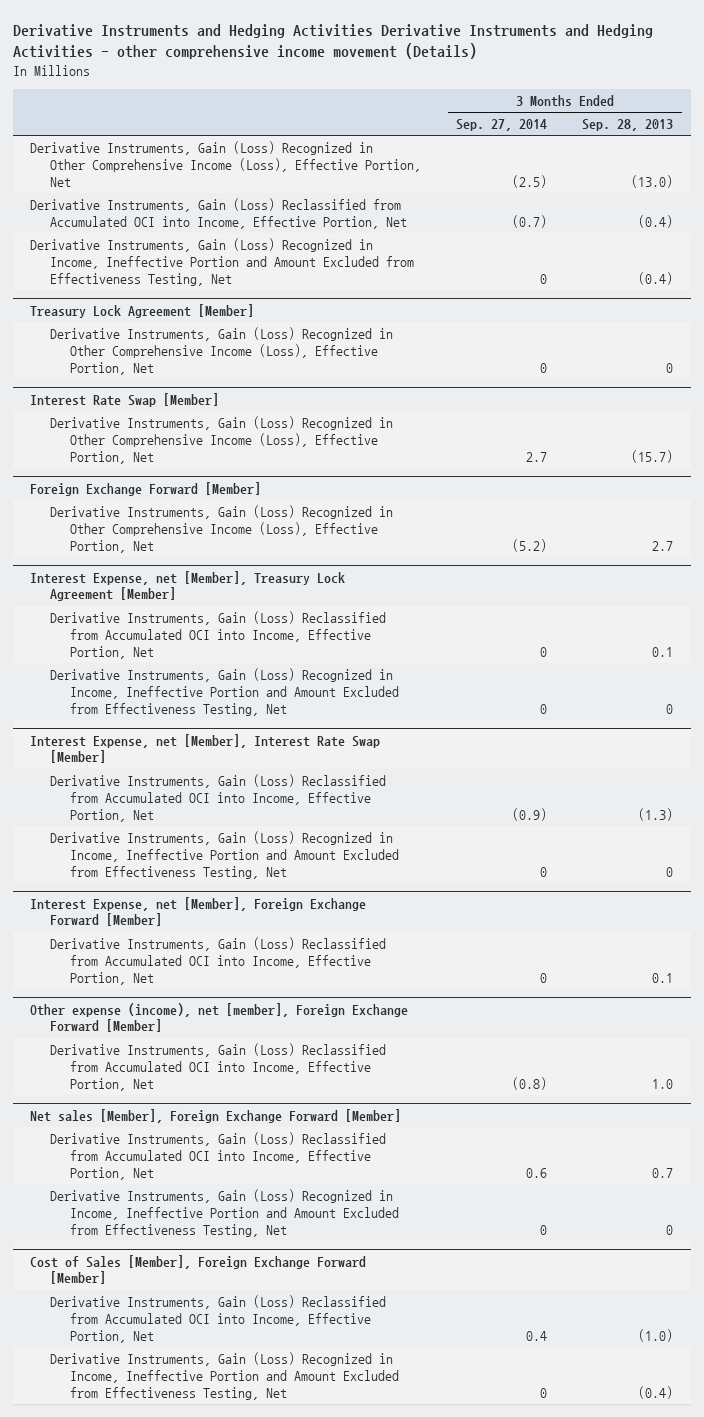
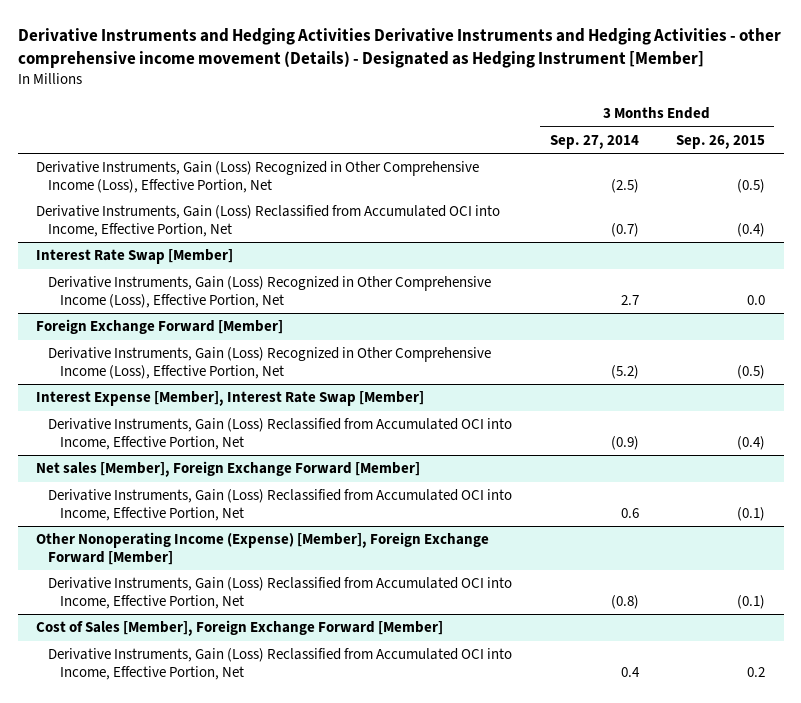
[13,23,654,60] Derivative Instruments and Hedging Activities Derivative Instruments and Hedging Activities - other comprehensive income movement (Details) -> [17,28,781,69] Derivative Instruments and Hedging Activities Derivative Instruments and Hedging Activities - other comprehensive income movement (Details) - Designated as Hedging Instrument [Member]
[582,119,674,132] Sep. 28, 2013 -> none
none -> [675,134,765,149] Sep. 26, 2015
[30,238,415,286] Derivative Instruments, Gain (Loss) Recognized in Income, Ineffective Portion and Amount Excluded from Effectiveness Testing, Net -> none
[30,303,255,318] Treasury Lock Agreement [Member] -> none
[50,327,394,375] Derivative Instruments, Gain (Loss) Recognized in Other Comprehensive Income (Loss), Effective Portion, Net -> none
[30,570,346,602] Interest Expense, net [Member], Treasury Lock Agreement [Member] -> none
[50,611,387,659] Derivative Instruments, Gain (Loss) Reclassified from Accumulated OCI into Income, Effective Portion, Net -> none
[50,668,400,716] Derivative Instruments, Gain (Loss) Recognized in Income, Ineffective Portion and Amount Excluded from Effectiveness Testing, Net -> none
[30,733,381,764] Interest Expense, net [Member], Interest Rate Swap [Member] -> [36,391,425,407] Interest Expense [Member], Interest Rate Swap [Member]
[50,831,400,879] Derivative Instruments, Gain (Loss) Recognized in Income, Ineffective Portion and Amount Excluded from Effectiveness Testing, Net -> none
[30,896,367,927] Interest Expense, net [Member], Foreign Exchange Forward [Member] -> none
[50,937,387,985] Derivative Instruments, Gain (Loss) Reclassified from Accumulated OCI into Income, Effective Portion, Net -> none
[30,1002,409,1033] Other expense (income), net [member], Foreign Exchange Forward [Member] -> none
[50,1043,387,1091] Derivative Instruments, Gain (Loss) Reclassified from Accumulated OCI into Income, Effective Portion, Net -> none
[50,1189,400,1237] Derivative Instruments, Gain (Loss) Recognized in Income, Ineffective Portion and Amount Excluded from Effectiveness Testing, Net -> none
none -> [36,532,490,565] Other Nonoperating Income (Expense) [Member], Foreign Exchange Forward [Member]
none -> [48,577,513,609] Derivative Instruments, Gain (Loss) Reclassified from Accumulated OCI into Income, Effective Portion, Net
[50,1352,400,1400] Derivative Instruments, Gain (Loss) Recognized in Income, Ineffective Portion and Amount Excluded from Effectiveness Testing, Net -> none

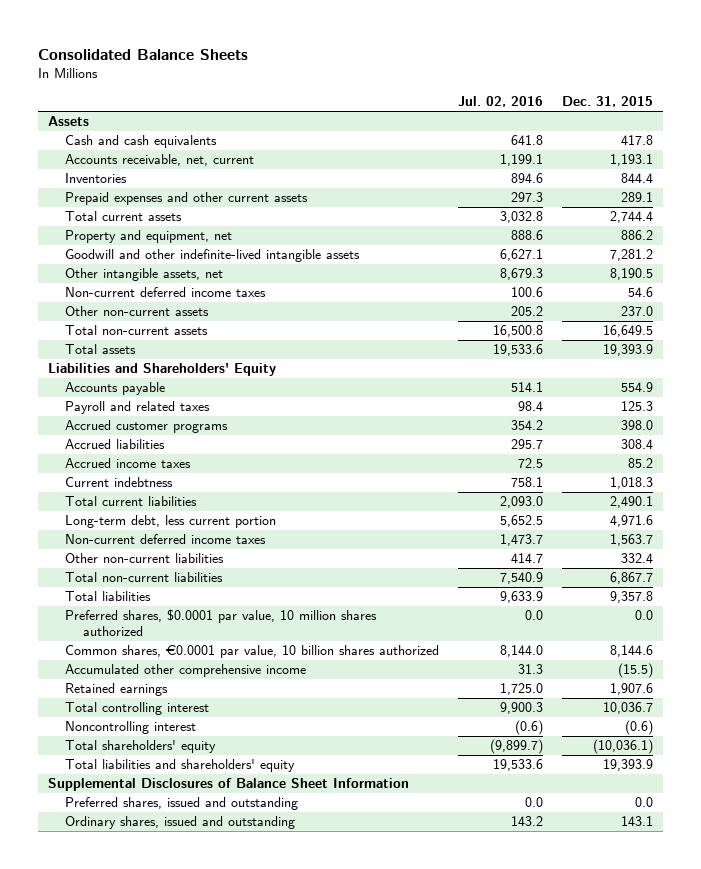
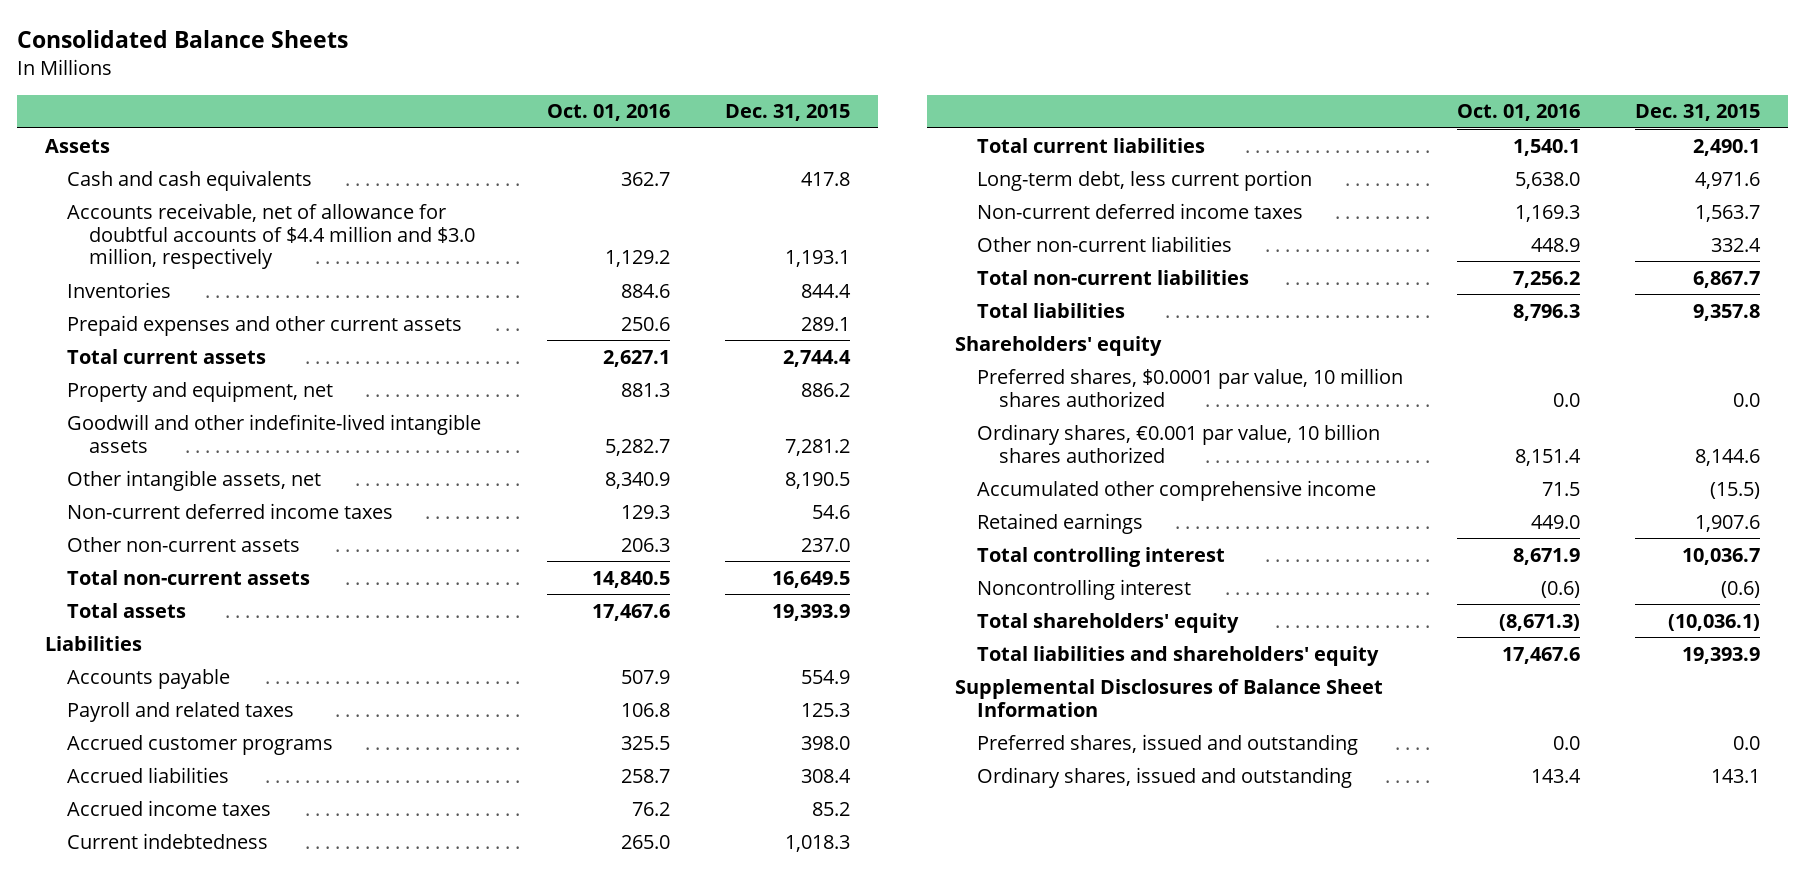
[458,96,544,108] Jul. 02, 2016 -> none
none -> [547,104,671,122] Oct. 01, 2016
[65,154,255,167] Accounts receivable, net, current -> [66,202,475,270] Accounts receivable, net of allowance for doubtful accounts of $4.4 million and $3.0 million, respectively
[47,363,276,377] Liabilities and Shareholders' Equity -> none
none -> [44,635,142,651] Liabilities
[65,477,174,488] Current indebtness -> [66,832,268,849] Current indebtedness
none -> [954,335,1162,356] Shareholders' equity
[65,645,440,659] Common shares, €0.0001 par value, 10 billion shares authorized -> [976,423,1380,463] Ordinary shares, €0.001 par value, 10 billion shares authorized

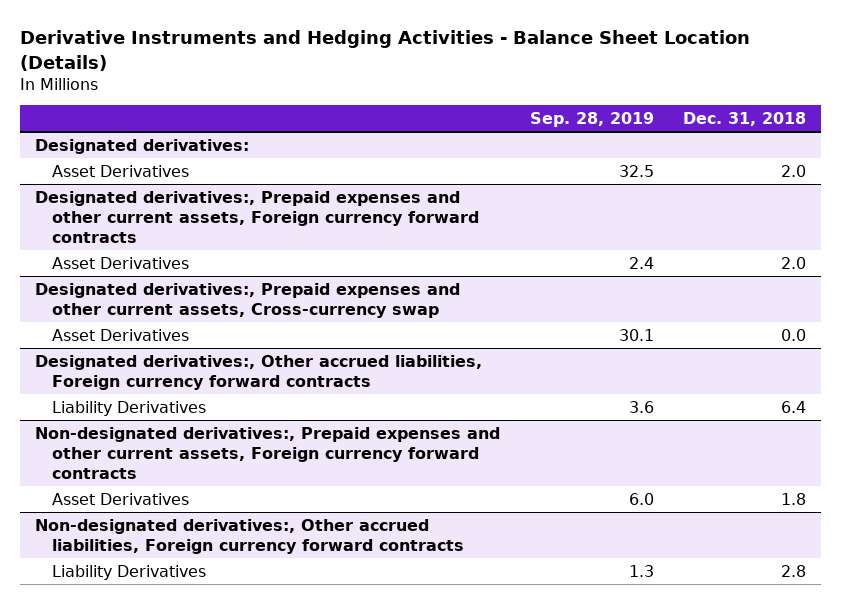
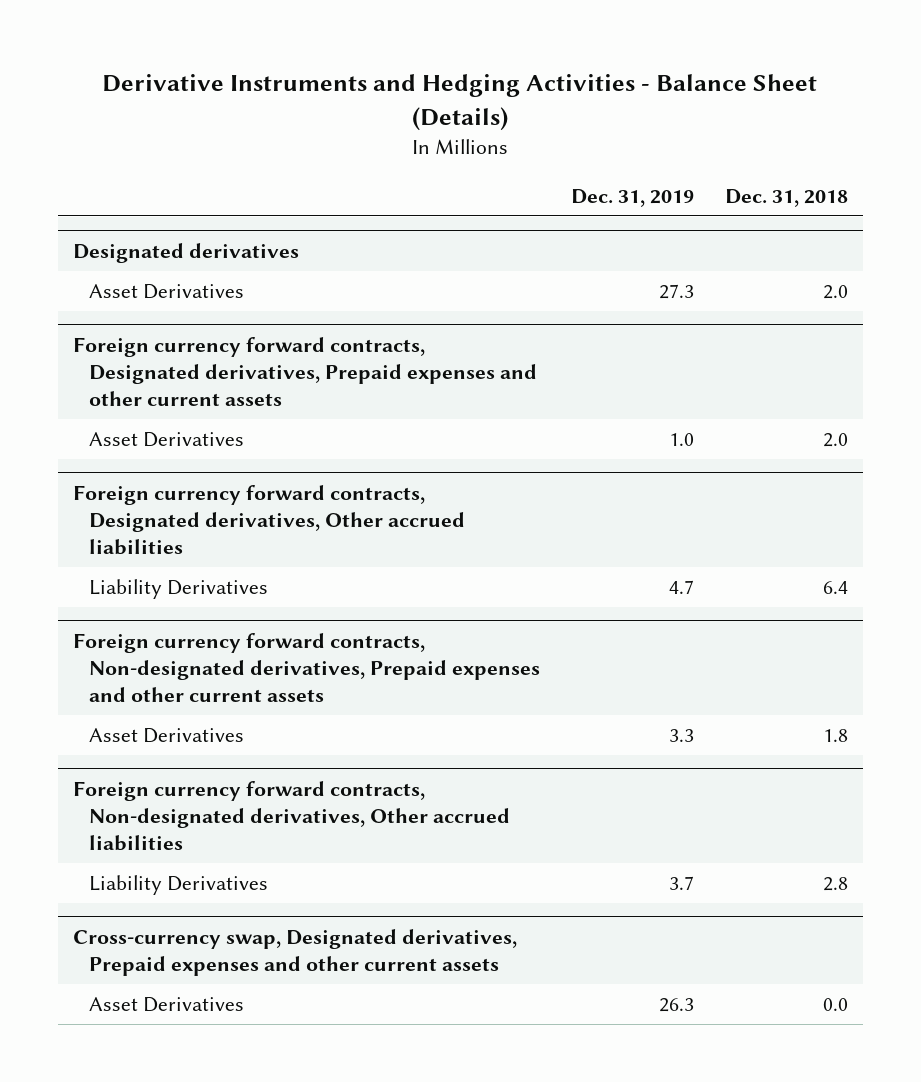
[19,30,750,71] Derivative Instruments and Hedging Activities - Balance Sheet Location (Details) -> [102,74,818,131] Derivative Instruments and Hedging Activities - Balance Sheet (Details)
[529,111,654,127] Sep. 28, 2019 -> none
none -> [571,188,695,207] Dec. 31, 2019
[34,138,249,154] Designated derivatives: -> [73,242,300,263] Designated derivatives
[34,190,480,244] Designated derivatives:, Prepaid expenses and other current assets, Foreign currency forward contracts -> [73,336,538,407] Foreign currency forward contracts, Designated derivatives, Prepaid expenses and other current assets
[34,282,460,318] Designated derivatives:, Prepaid expenses and other current assets, Cross-currency swap -> none
[52,328,190,341] Asset Derivatives -> none
[34,354,482,390] Designated derivatives:, Other accrued liabilities, Foreign currency forward contracts -> [73,484,466,556] Foreign currency forward contracts, Designated derivatives, Other accrued liabilities
[34,426,500,480] Non-designated derivatives:, Prepaid expenses and other current assets, Foreign currency forward contracts -> [73,632,541,703] Foreign currency forward contracts, Non-designated derivatives, Prepaid expenses and other current assets
[34,518,465,554] Non-designated derivatives:, Other accrued liabilities, Foreign currency forward contracts -> [73,780,511,852] Foreign currency forward contracts, Non-designated derivatives, Other accrued liabilities
none -> [73,928,518,977] Cross-currency swap, Designated derivatives, Prepaid expenses and other current assets
none -> [89,997,245,1013] Asset Derivatives

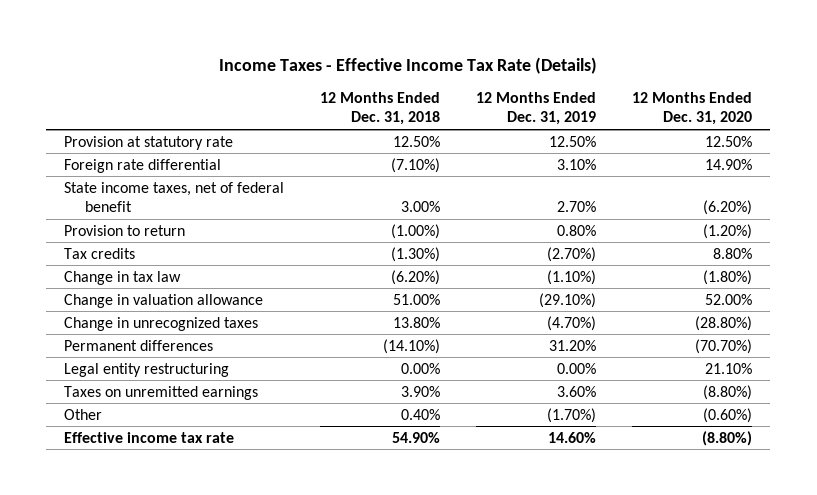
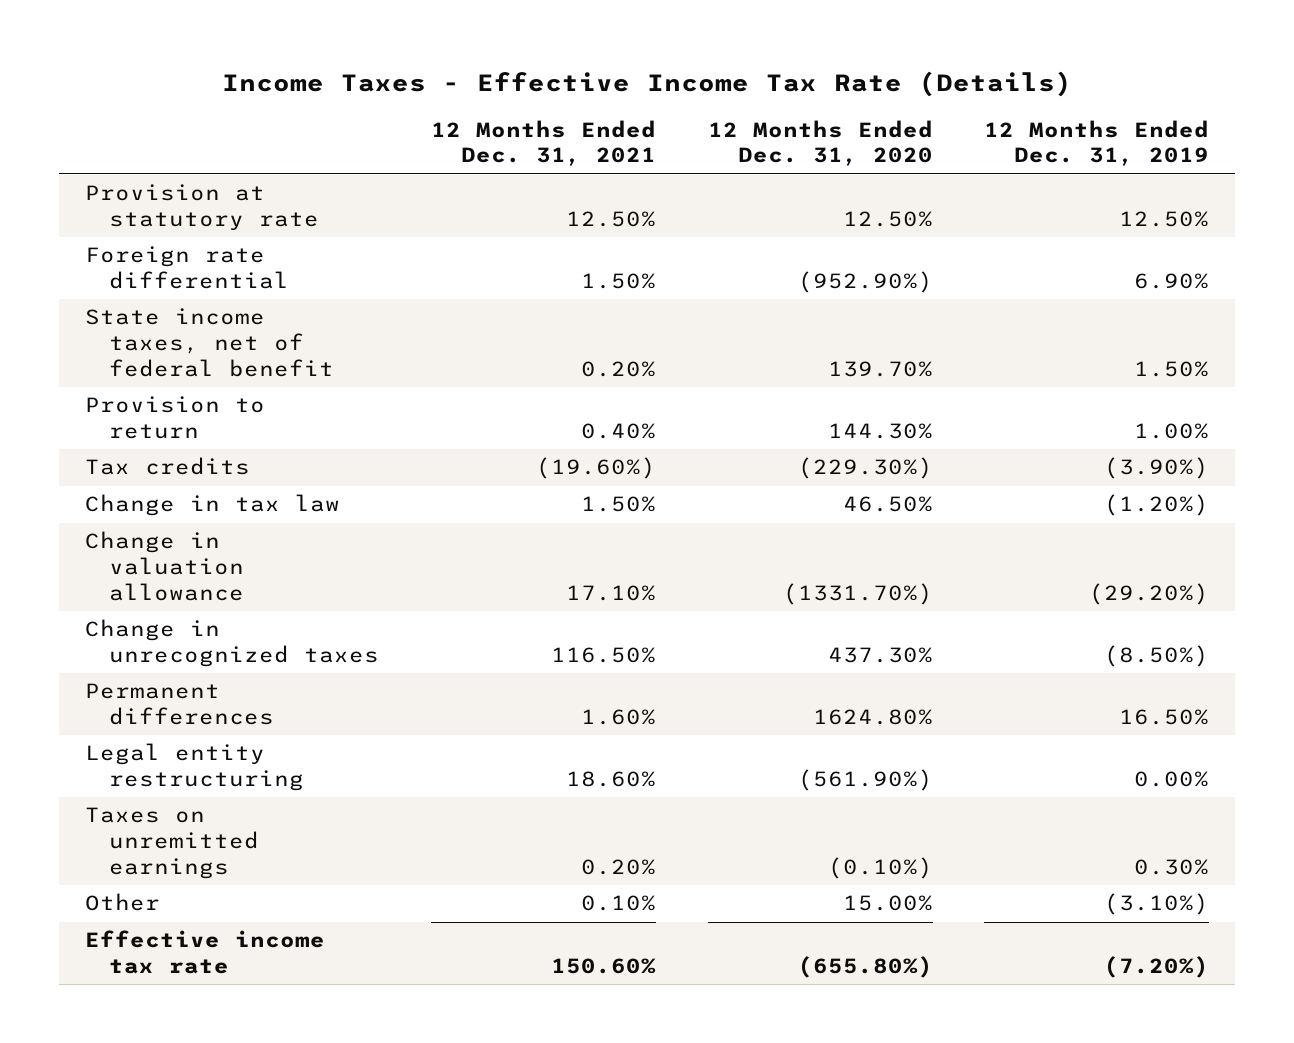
[320,92,441,126] 12 Months Ended Dec. 31, 2018 -> none
none -> [430,119,656,167] 12 Months Ended Dec. 31, 2021
[557,158,597,170] 3.10% -> [1134,273,1210,290] 6.90%
[705,158,753,170] 14.90% -> [797,271,933,294] (952.90%)
[557,201,597,213] 2.70% -> [1134,360,1210,377] 1.50%
[703,200,753,216] (6.20%) -> [827,360,933,377] 139.70%
[557,224,597,236] 0.80% -> [1134,423,1210,440] 1.00%
[703,223,753,239] (1.20%) -> [827,423,933,440] 144.30%
[547,246,597,262] (2.70%) -> [1104,457,1210,480] (3.90%)
[713,247,753,259] 8.80% -> [797,457,933,480] (229.30%)
[547,269,597,285] (1.10%) -> [1104,494,1210,517] (1.20%)
[703,269,753,285] (1.80%) -> [842,496,933,513] 46.50%
[539,292,597,308] (29.10%) -> [1089,582,1210,605] (29.20%)
[705,293,753,305] 52.00% -> [782,582,933,605] (1331.70%)
[547,315,597,331] (4.70%) -> [1104,645,1210,668] (8.50%)
[695,315,753,331] (28.80%) -> [827,647,933,664] 437.30%
[549,339,597,351] 31.20% -> [1119,709,1210,726] 16.50%
[695,338,753,354] (70.70%) -> [812,709,933,726] 1624.80%
[705,362,753,374] 21.10% -> [797,769,933,792] (561.90%)
[557,385,597,397] 3.60% -> [1134,858,1210,875] 0.30%
[703,384,753,400] (8.80%) -> [827,856,933,879] (0.10%)
[547,407,597,423] (1.70%) -> [1104,893,1210,916] (3.10%)
[703,407,753,423] (0.60%) -> [842,895,933,912] 15.00%
[548,431,597,443] 14.60% -> [1104,956,1210,979] (7.20%)
[702,430,753,446] (8.80%) -> [797,956,933,979] (655.80%)

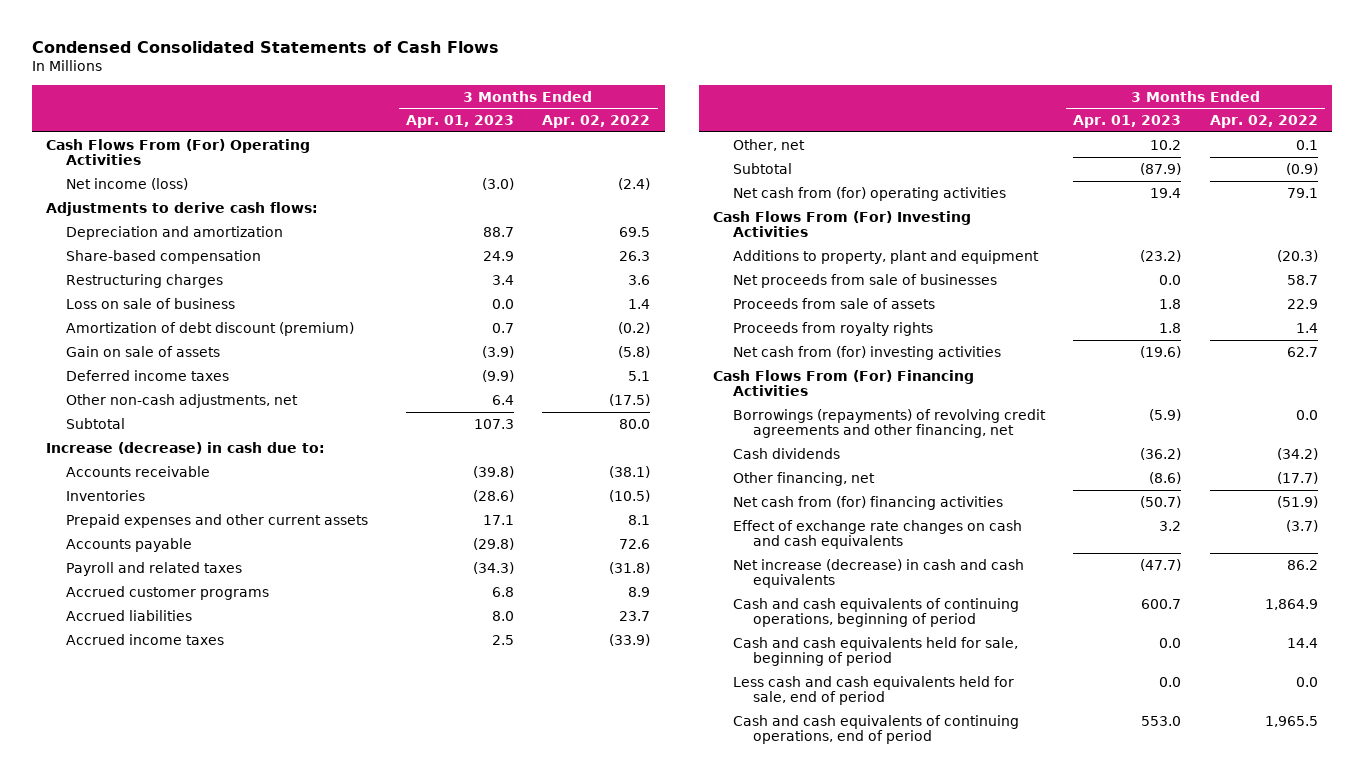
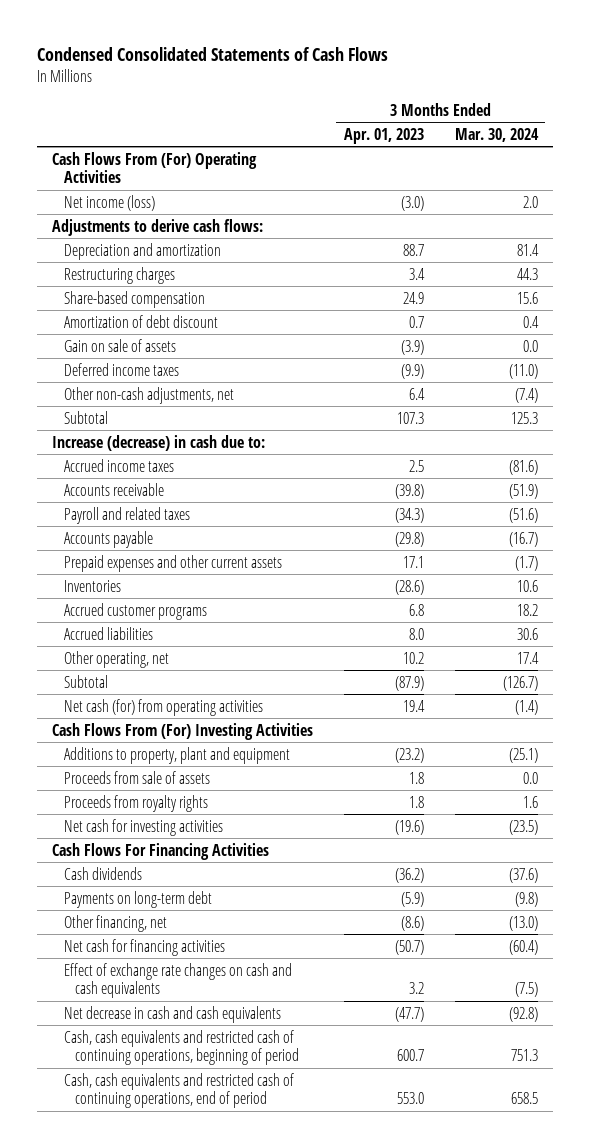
[542,115,651,129] Apr. 02, 2022 -> none
none -> [454,127,539,142] Mar. 30, 2024
[65,297,235,309] Loss on sale of business -> none
[65,249,261,264] Share-based compensation -> [63,290,205,308] Share-based compensation
[65,321,354,336] Amortization of debt discount (premium) -> [63,314,218,328] Amortization of debt discount
[65,633,224,645] Accrued income taxes -> [63,458,174,472] Accrued income taxes
[65,537,192,552] Accounts payable -> [63,530,153,548] Accounts payable
[65,513,368,528] Prepaid expenses and other current assets -> [63,554,282,572] Prepaid expenses and other current assets
[65,489,145,501] Inventories -> [63,579,121,592] Inventories
[733,138,806,151] Other, net -> [63,650,169,668] Other operating, net
[733,186,1007,201] Net cash from (for) operating activities -> [63,698,263,716] Net cash (for) from operating activities
[733,273,998,288] Net proceeds from sale of businesses -> none
[733,408,1047,439] Borrowings (repayments) of revolving credit agreements and other financing, net -> none
[733,345,1002,360] Net cash from (for) investing activities -> [63,818,223,836] Net cash for investing activities
[712,369,974,397] Cash Flows From (For) Financing Activities -> [52,842,270,860] Cash Flows For Financing Activities
none -> [63,890,212,908] Payments on long-term debt
[733,495,1004,510] Net cash from (for) financing activities -> [63,938,225,956] Net cash for financing activities
[733,636,1019,667] Cash and cash equivalents held for sale, beginning of period -> none
[733,675,1015,706] Less cash and cash equivalents held for sale, end of period -> none
[733,558,1025,589] Net increase (decrease) in cash and cash equivalents -> [63,1005,281,1023] Net decrease in cash and cash equivalents
[733,597,1020,628] Cash and cash equivalents of continuing operations, beginning of period -> [63,1029,300,1066] Cash, cash equivalents and restricted cash of continuing operations, beginning of period
[733,714,1020,745] Cash and cash equivalents of continuing operations, end of period -> [63,1072,294,1109] Cash, cash equivalents and restricted cash of continuing operations, end of period

